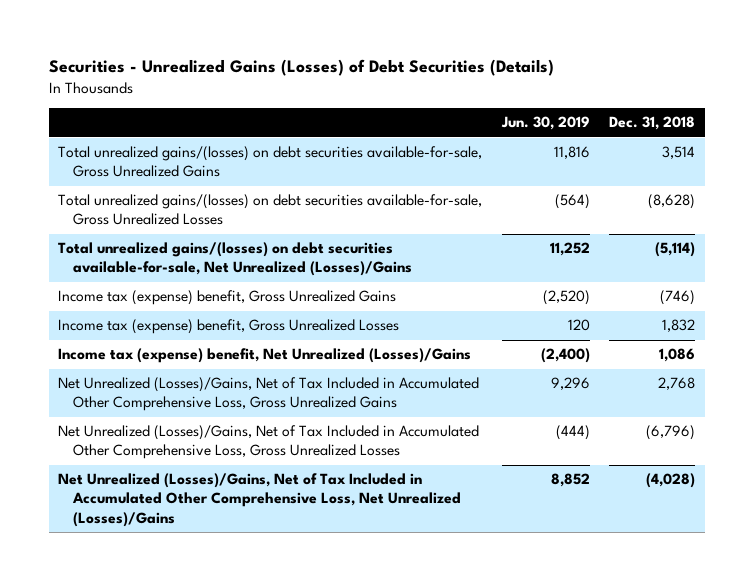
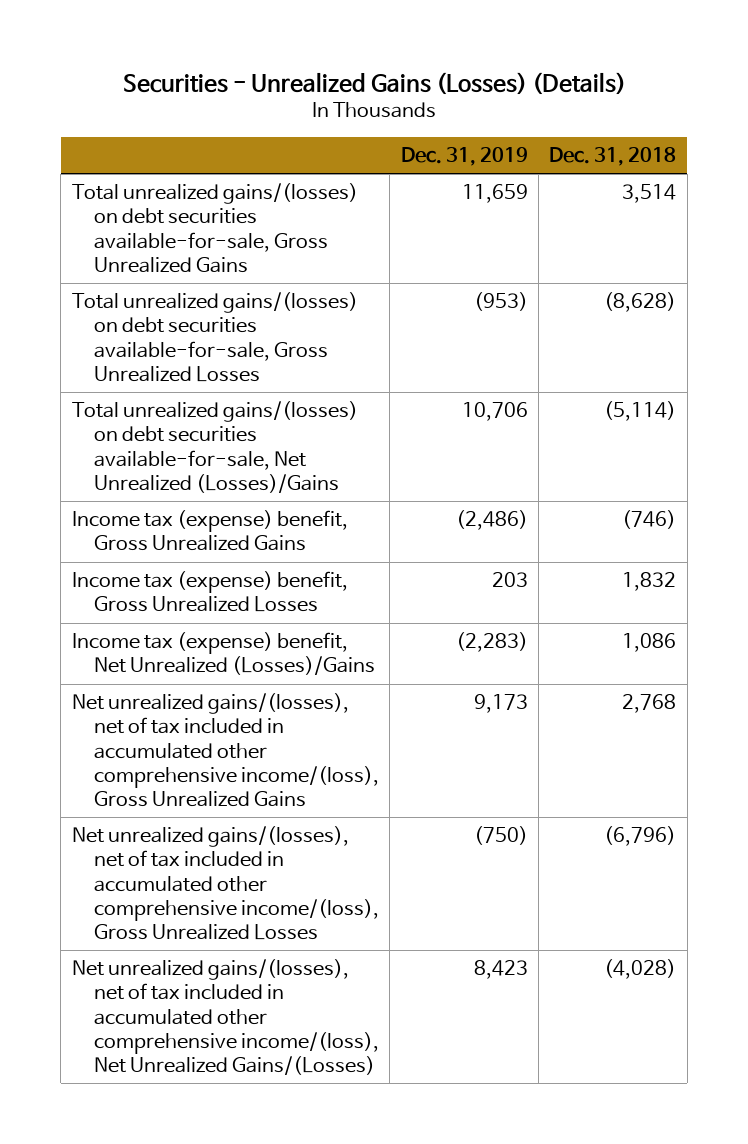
[48,59,554,77] Securities - Unrealized Gains (Losses) of Debt Securities (Details) -> [123,72,627,96] Securities - Unrealized Gains (Losses) (Details)
[500,116,590,131] Jun. 30, 2019 -> none
none -> [400,146,528,166] Dec. 31, 2019
[58,377,480,412] Net Unrealized (Losses)/Gains, Net of Tax Included in Accumulated Other Comprehensive Loss, Gross Unrealized Gains -> [71,693,380,808] Net unrealized gains/(losses), net of tax included in accumulated other comprehensive income/(loss), Gross Unrealized Gains
[58,425,480,460] Net Unrealized (Losses)/Gains, Net of Tax Included in Accumulated Other Comprehensive Loss, Gross Unrealized Losses -> [71,826,380,941] Net unrealized gains/(losses), net of tax included in accumulated other comprehensive income/(loss), Gross Unrealized Losses
[58,473,462,527] Net Unrealized (Losses)/Gains, Net of Tax Included in Accumulated Other Comprehensive Loss, Net Unrealized (Losses)/Gains -> [71,959,380,1076] Net unrealized gains/(losses), net of tax included in accumulated other comprehensive income/(loss), Net Unrealized Gains/(Losses)

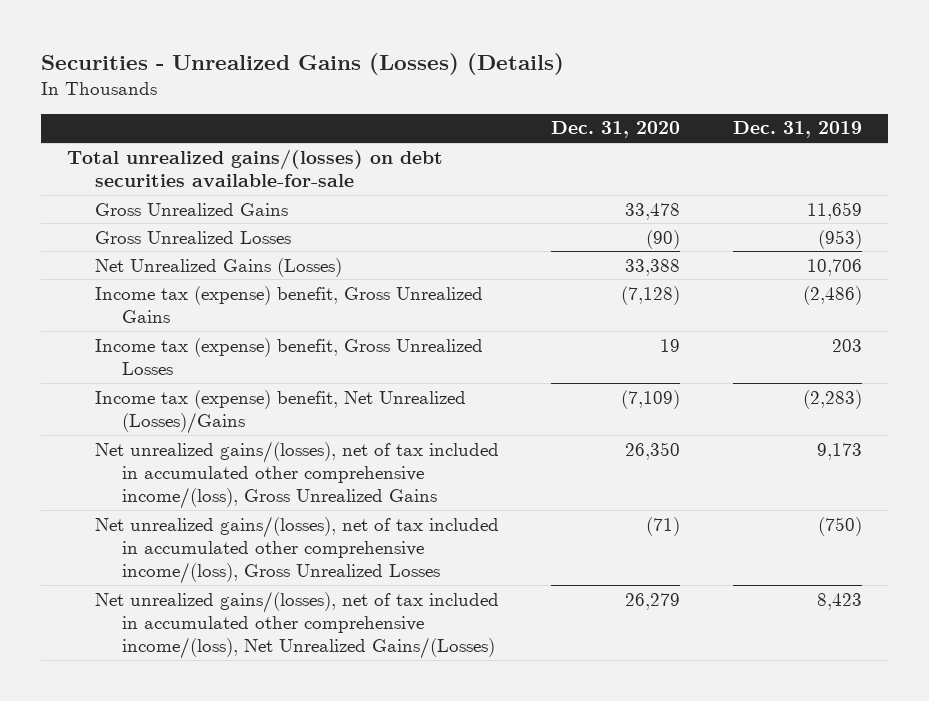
[549,146,677,166] Dec. 31, 2018 -> none
none -> [551,121,681,139] Dec. 31, 2020
none -> [67,148,444,187] Total unrealized gains/(losses) on debt securities available-for-sale
[71,183,358,274] Total unrealized gains/(losses) on debt securities available-for-sale, Gross Unrealized Gains -> [94,202,288,216] Gross Unrealized Gains
[71,292,358,383] Total unrealized gains/(losses) on debt securities available-for-sale, Gross Unrealized Losses -> [94,230,291,244] Gross Unrealized Losses
[71,401,358,494] Total unrealized gains/(losses) on debt securities available-for-sale, Net Unrealized (Losses)/Gains -> [94,257,342,277] Net Unrealized Gains (Losses)

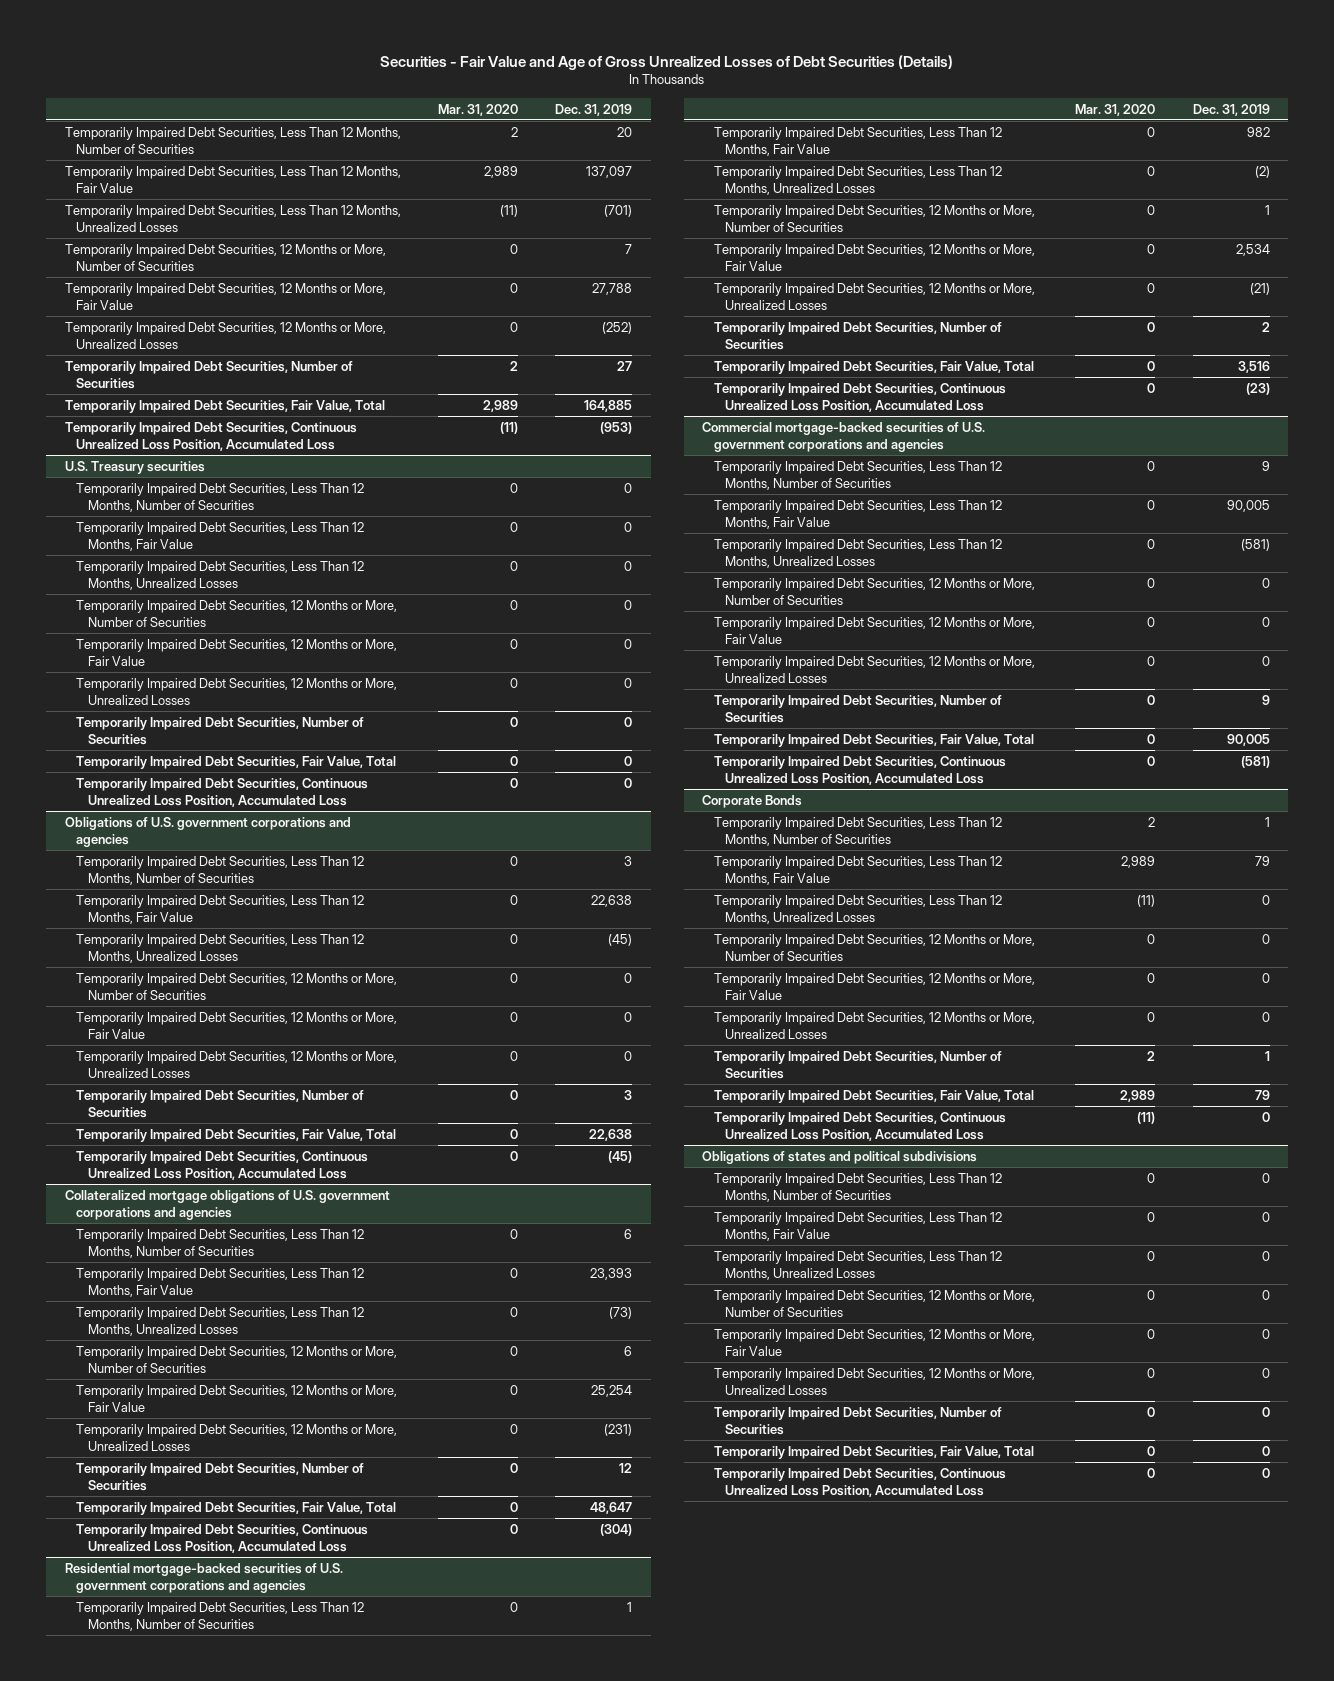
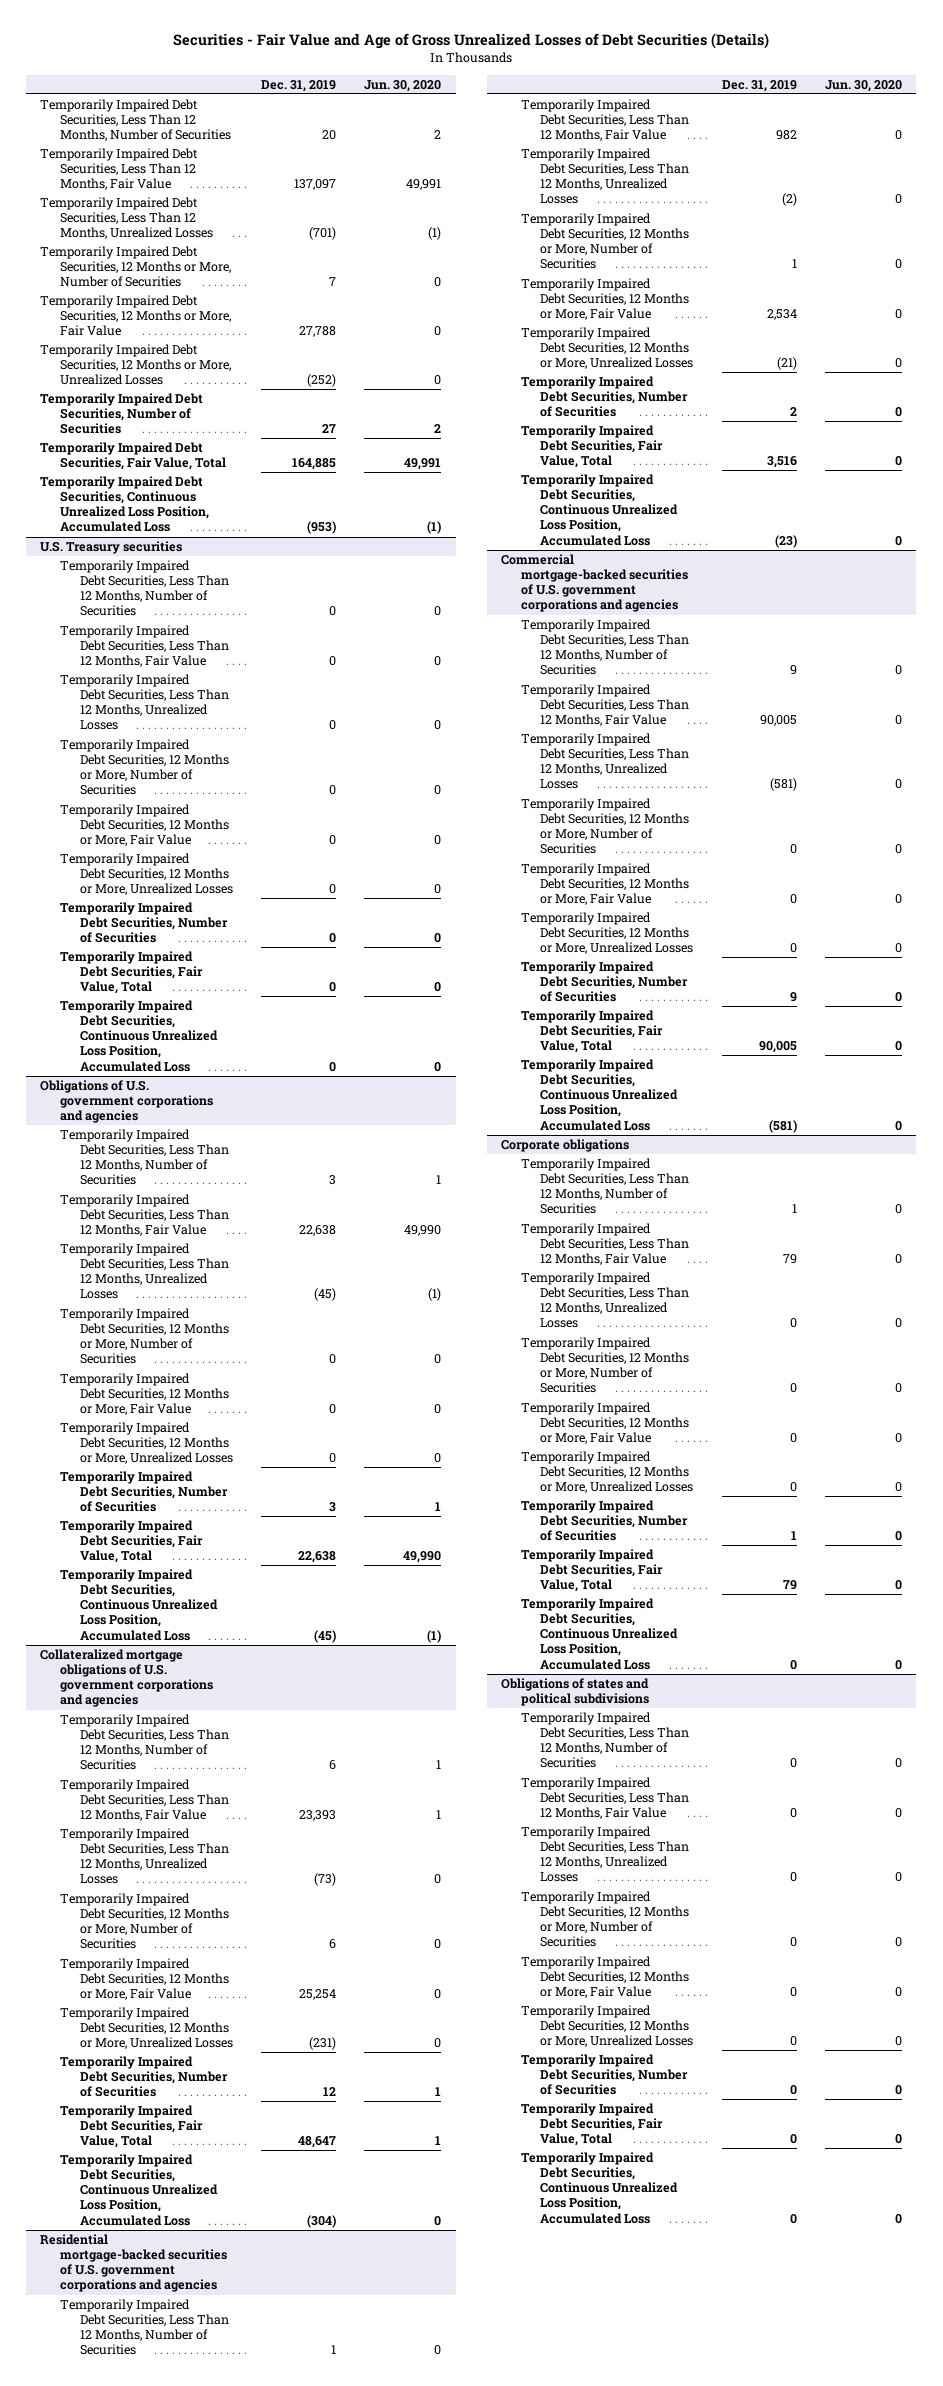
[437,103,518,116] Mar. 31, 2020 -> none
none -> [364,79,442,92] Jun. 30, 2020
[702,794,803,808] Corporate Bonds -> [501,1139,630,1153] Corporate obligations

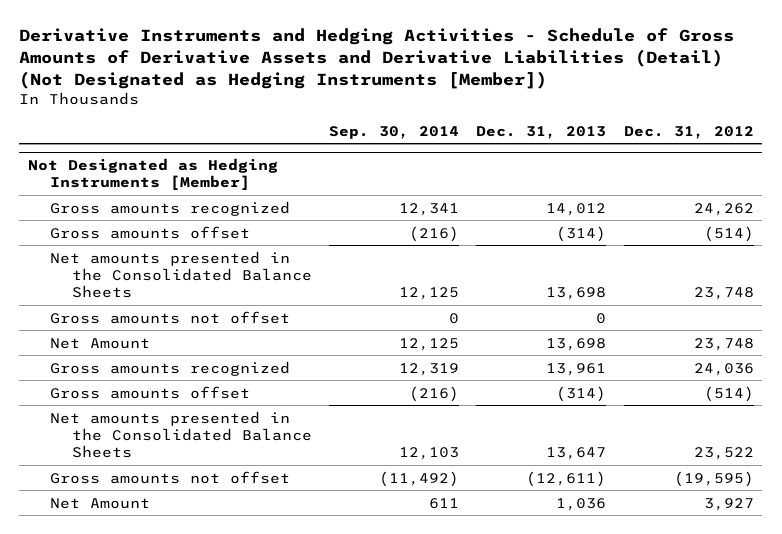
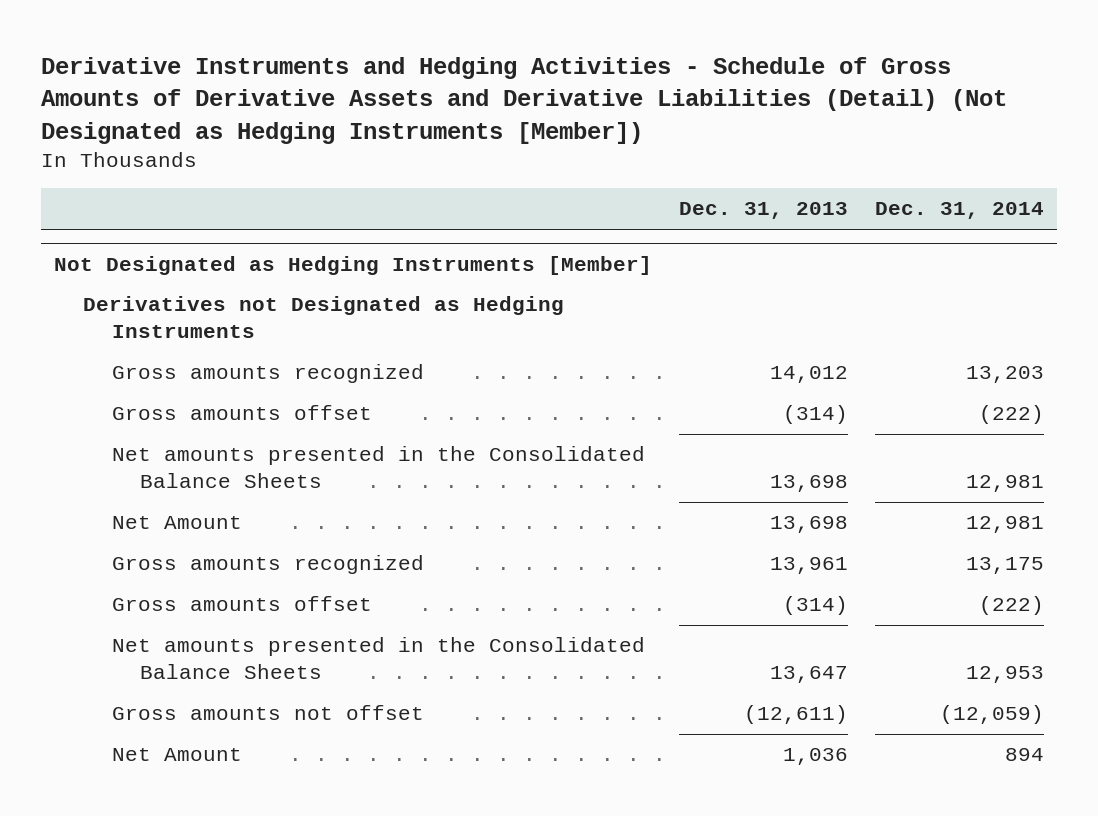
[329,125,460,139] Sep. 30, 2014 -> none
[623,125,754,139] Dec. 31, 2012 -> none
none -> [874,202,1044,220] Dec. 31, 2014
none -> [83,296,565,339] Derivatives not Designated as Hedging Instruments
[49,310,290,324] Gross amounts not offset -> none

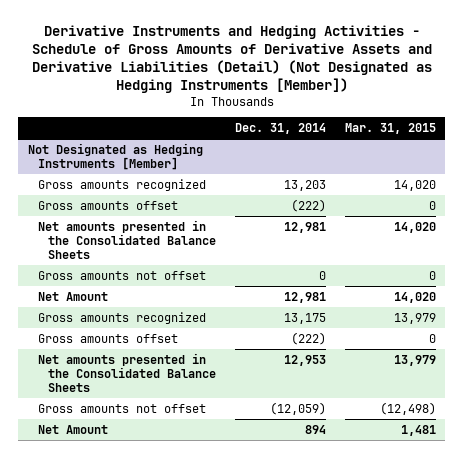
[679,202,849,220] Dec. 31, 2013 -> none
none -> [344,123,436,135] Mar. 31, 2015
[83,296,565,339] Derivatives not Designated as Hedging Instruments -> none
none -> [37,270,206,280] Gross amounts not offset

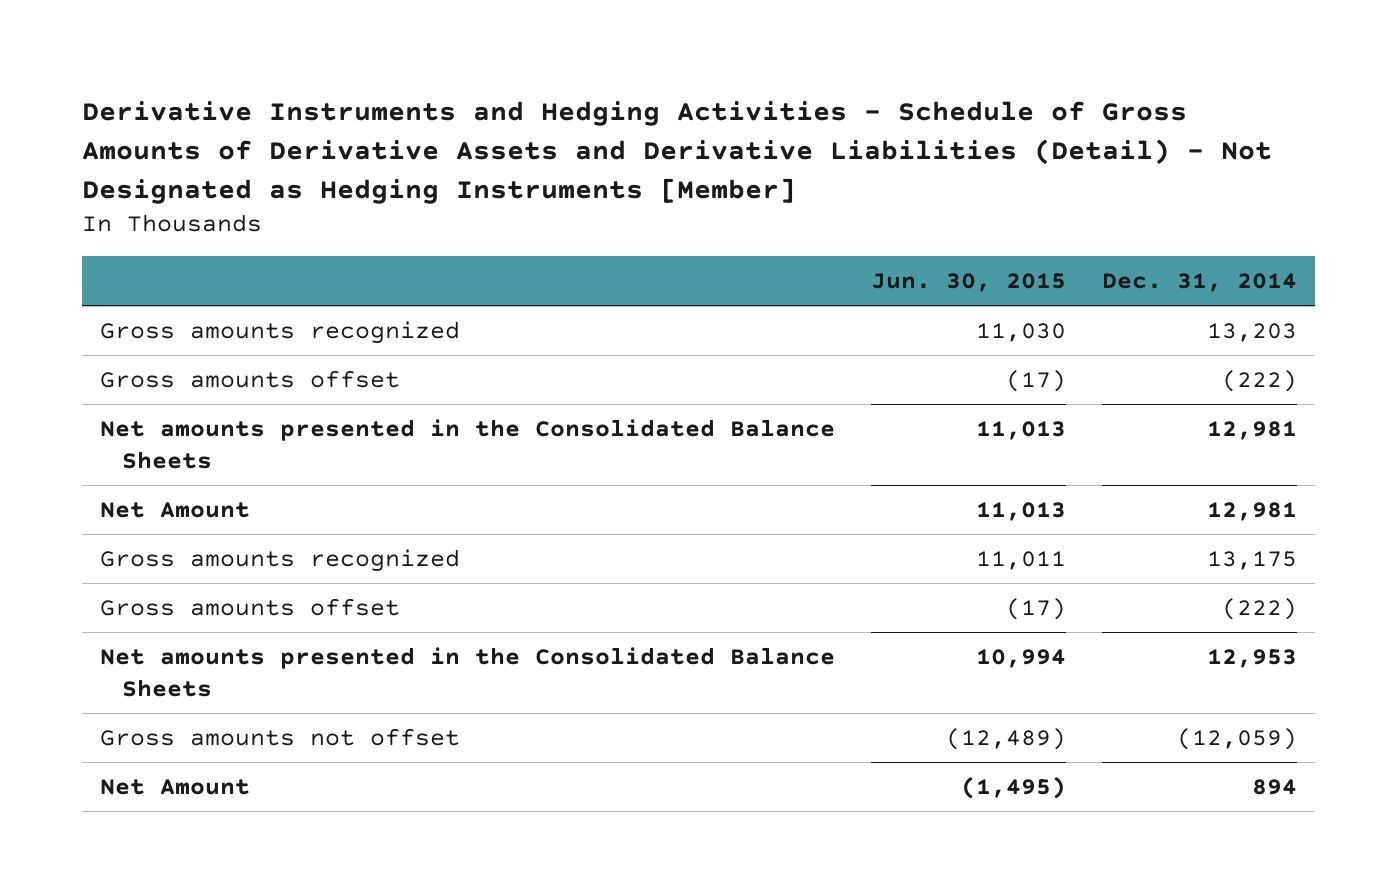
[31,25,432,94] Derivative Instruments and Hedging Activities - Schedule of Gross Amounts of Derivative Assets and Derivative Liabilities (Detail) (Not Designated as Hedging Instruments [Member]) -> [81,101,1272,204] Derivative Instruments and Hedging Activities - Schedule of Gross Amounts of Derivative Assets and Derivative Liabilities (Detail) - Not Designated as Hedging Instruments [Member]
[344,123,436,135] Mar. 31, 2015 -> none
none -> [871,273,1067,293] Jun. 30, 2015
[27,142,203,170] Not Designated as Hedging Instruments [Member] -> none
[37,270,206,280] Gross amounts not offset -> none

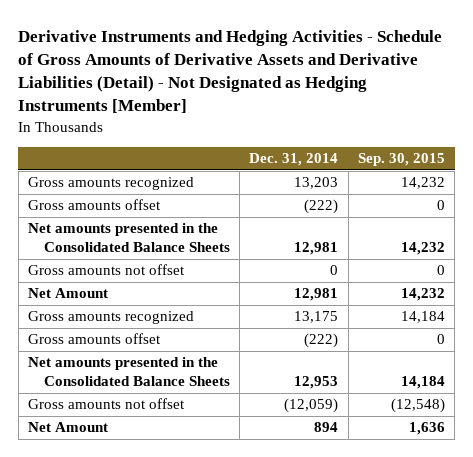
[871,273,1067,293] Jun. 30, 2015 -> none
none -> [357,152,445,166] Sep. 30, 2015
none -> [28,264,186,276] Gross amounts not offset

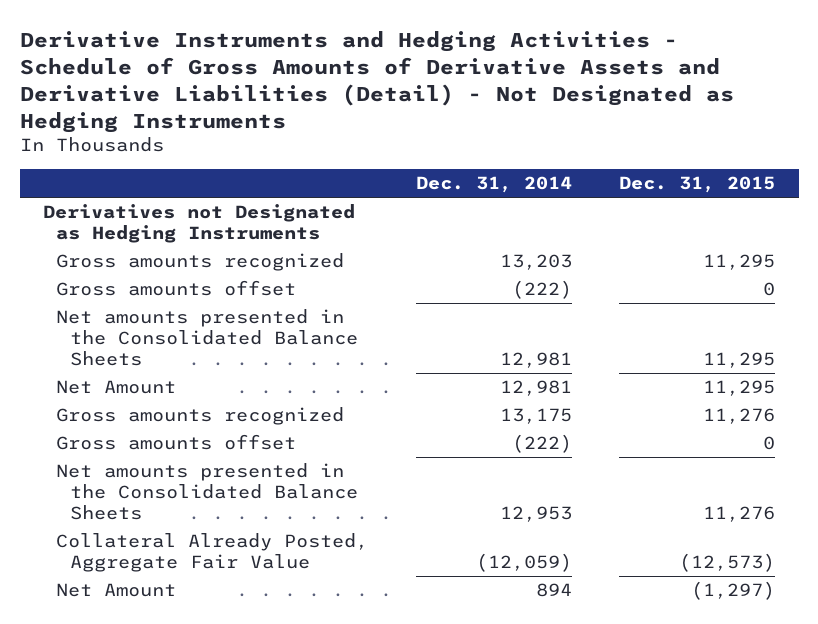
[18,29,443,114] Derivative Instruments and Hedging Activities - Schedule of Gross Amounts of Derivative Assets and Derivative Liabilities (Detail) - Not Designated as Hedging Instruments [Member] -> [19,30,734,133] Derivative Instruments and Hedging Activities - Schedule of Gross Amounts of Derivative Assets and Derivative Liabilities (Detail) - Not Designated as Hedging Instruments
[357,152,445,166] Sep. 30, 2015 -> none
none -> [619,176,776,194] Dec. 31, 2015
none -> [43,204,356,243] Derivatives not Designated as Hedging Instruments
[28,264,186,276] Gross amounts not offset -> none
[28,398,186,410] Gross amounts not offset -> [56,533,369,572] Collateral Already Posted, Aggregate Fair Value

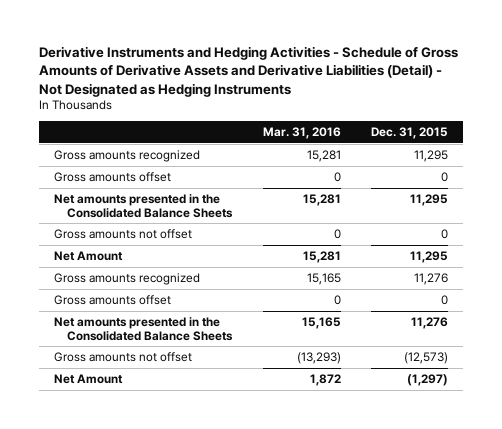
[415,176,572,194] Dec. 31, 2014 -> none
none -> [262,127,341,140] Mar. 31, 2016
[43,204,356,243] Derivatives not Designated as Hedging Instruments -> none
none -> [53,229,192,240] Gross amounts not offset
[56,533,369,572] Collateral Already Posted, Aggregate Fair Value -> [53,352,192,363] Gross amounts not offset

